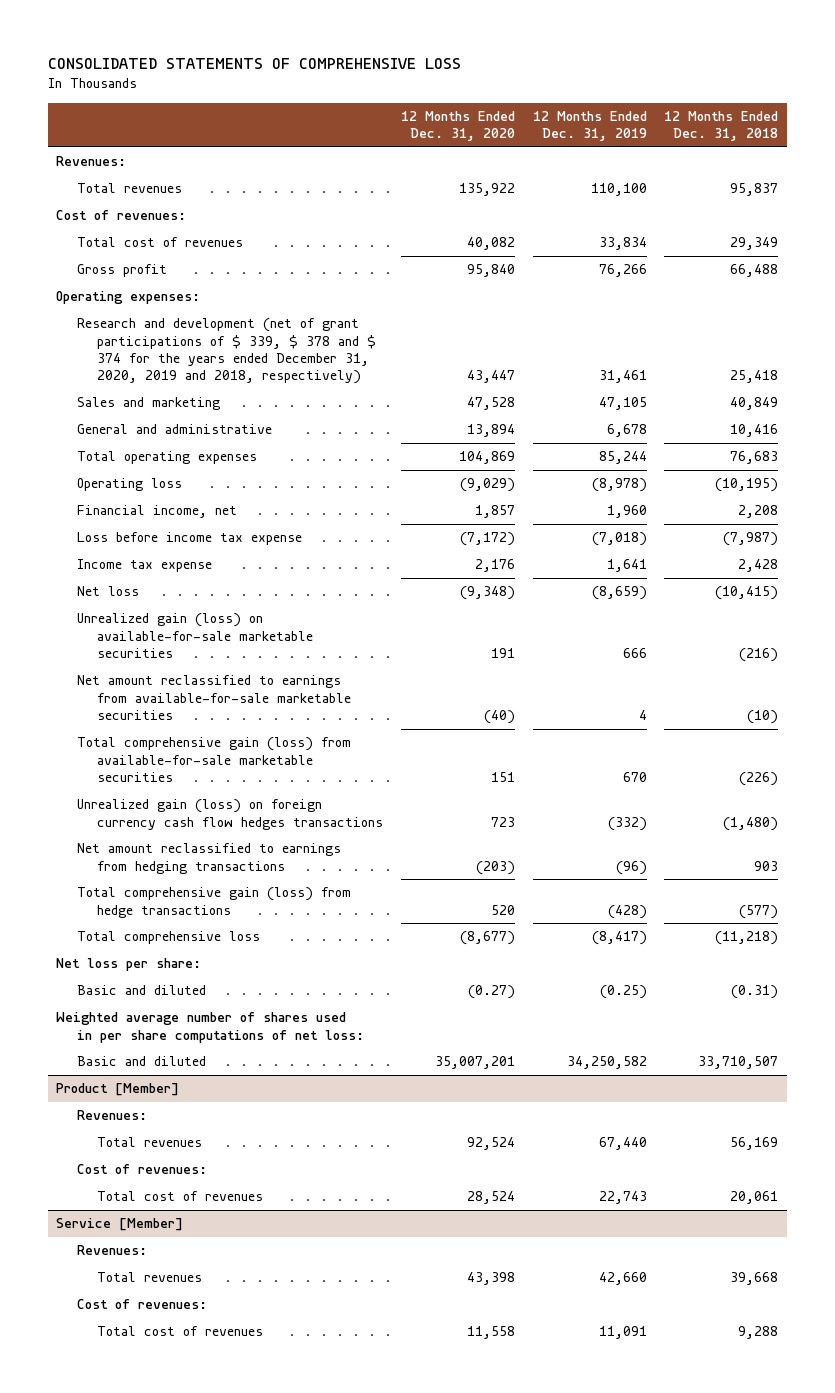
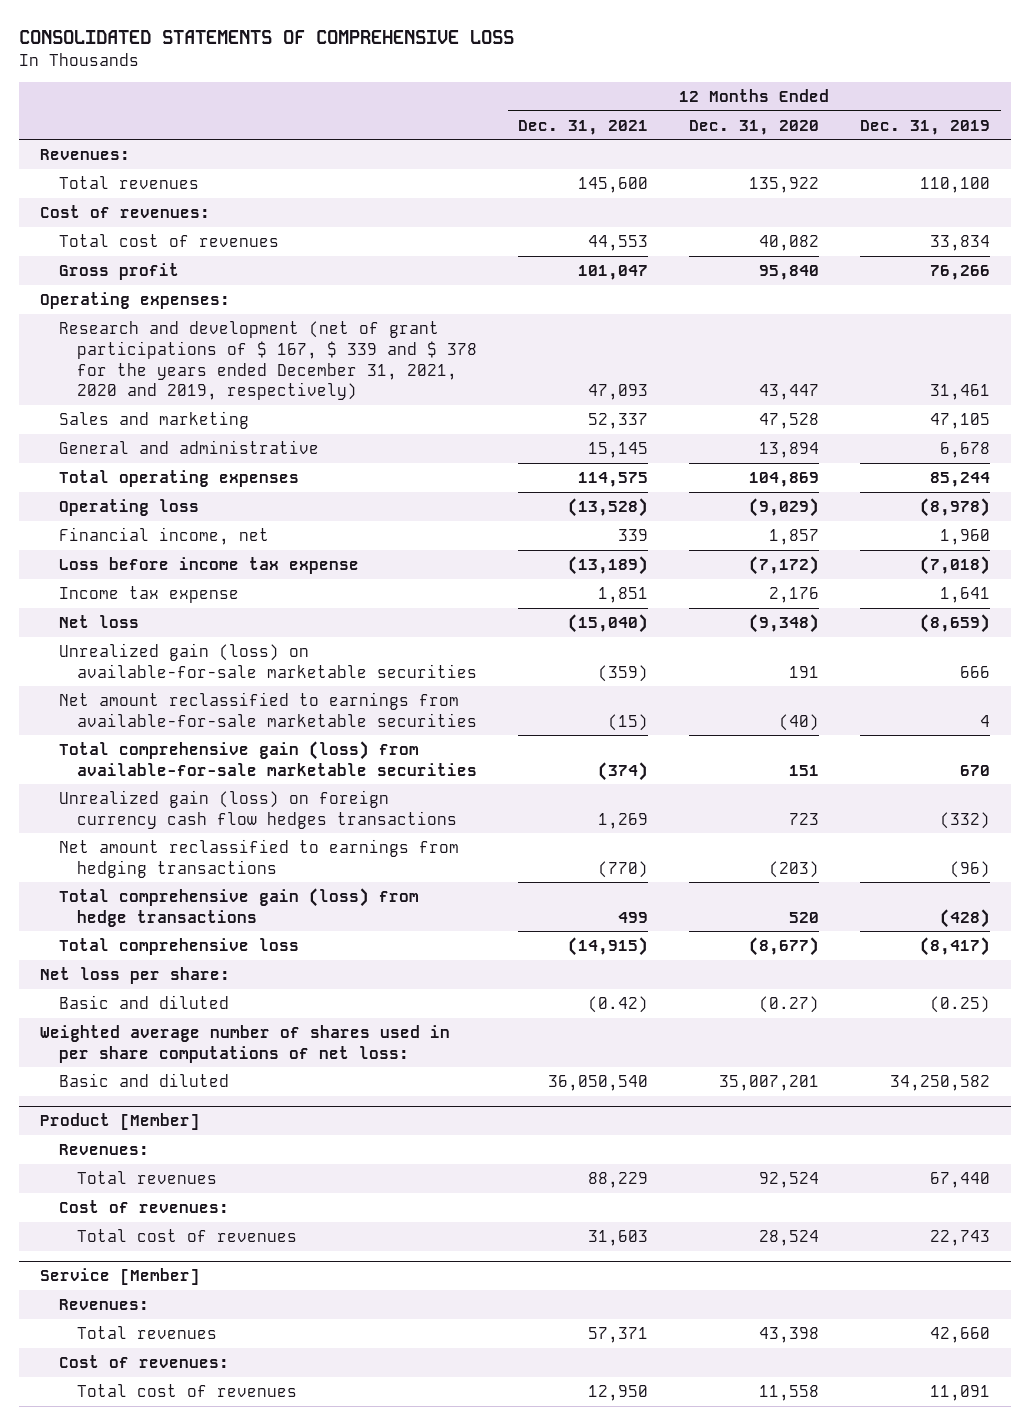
[664,110,779,142] 12 Months Ended Dec. 31, 2018 -> none
none -> [518,119,649,135] Dec. 31, 2021
[76,318,377,385] Research and development (net of grant participations of $ 339, $ 378 and $ 374 for the years ended December 31, 2020, 2019 and 2018, respectively) -> [58,320,478,401] Research and development (net of grant participations of $ 167, $ 339 and $ 378 for the years ended December 31, 2021, 2020 and 2019, respectively)

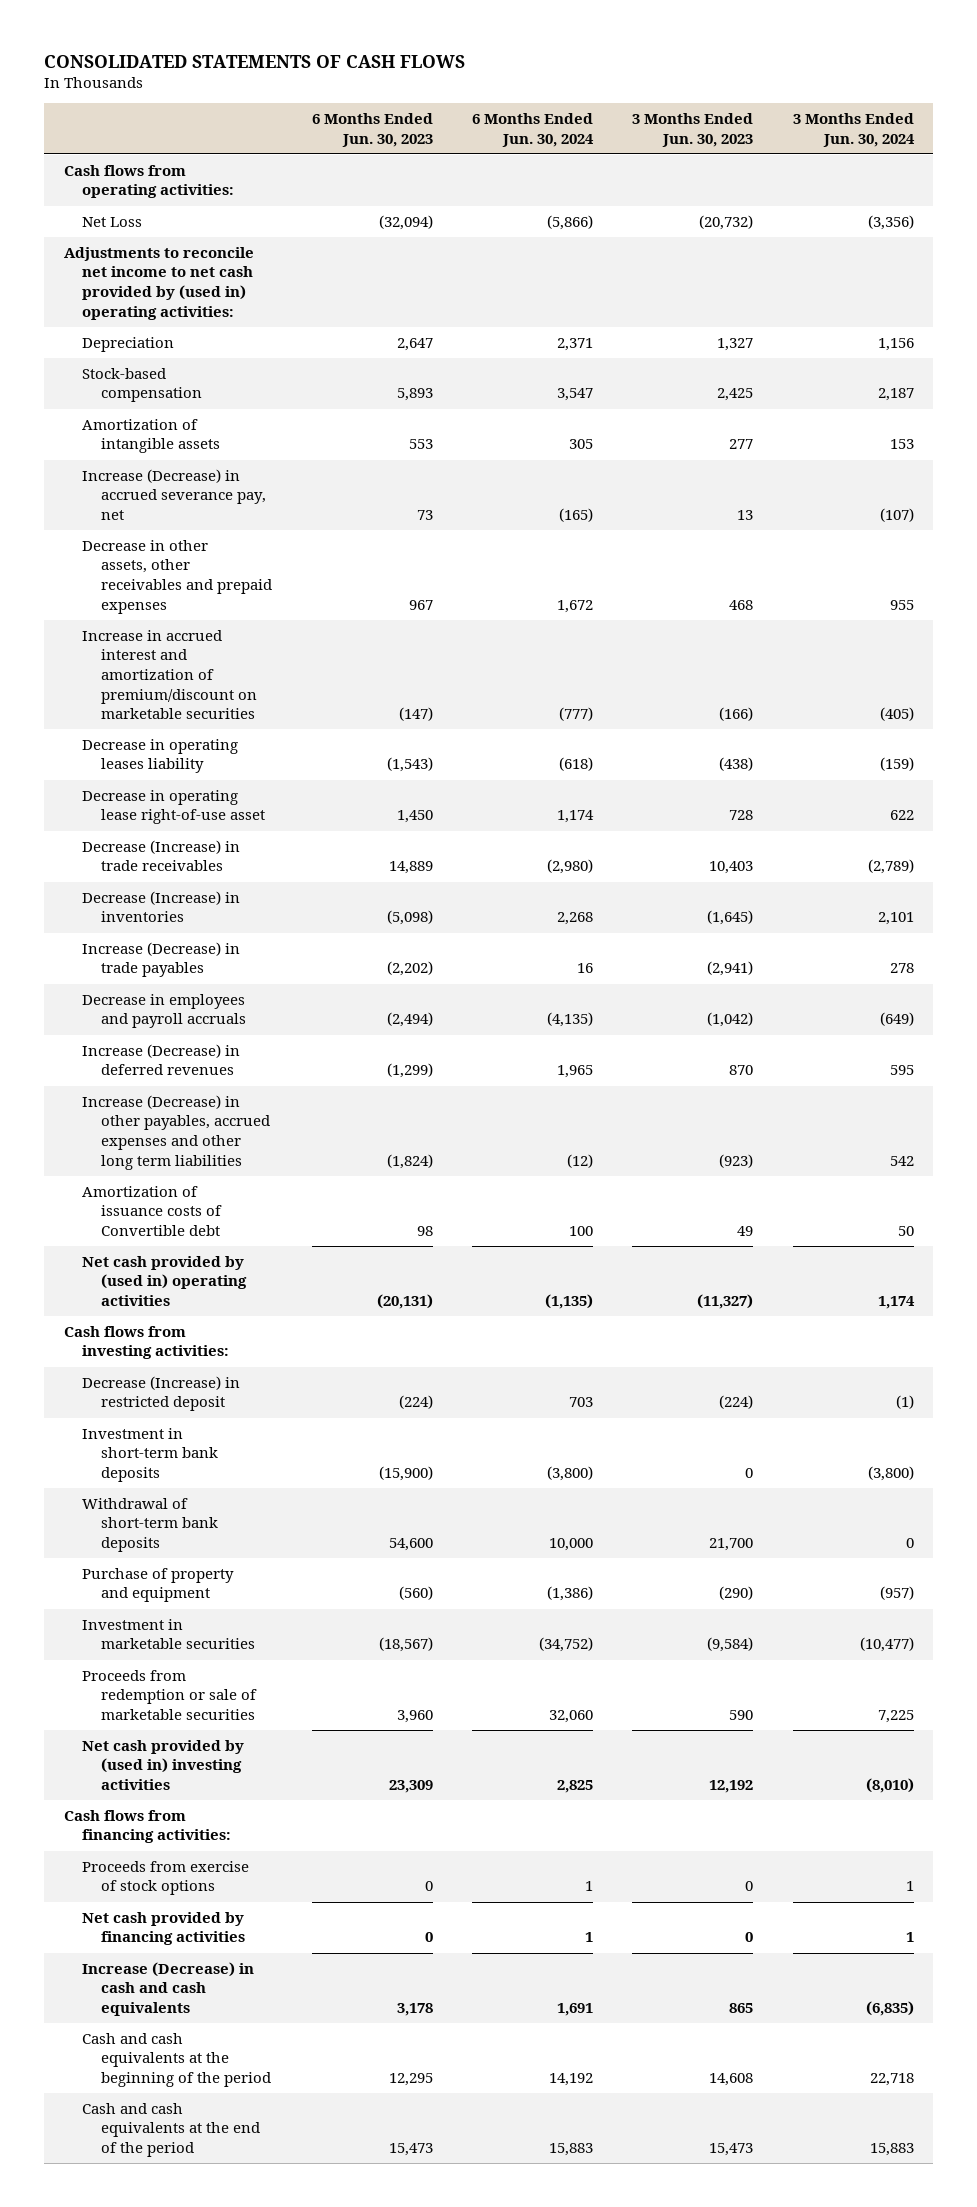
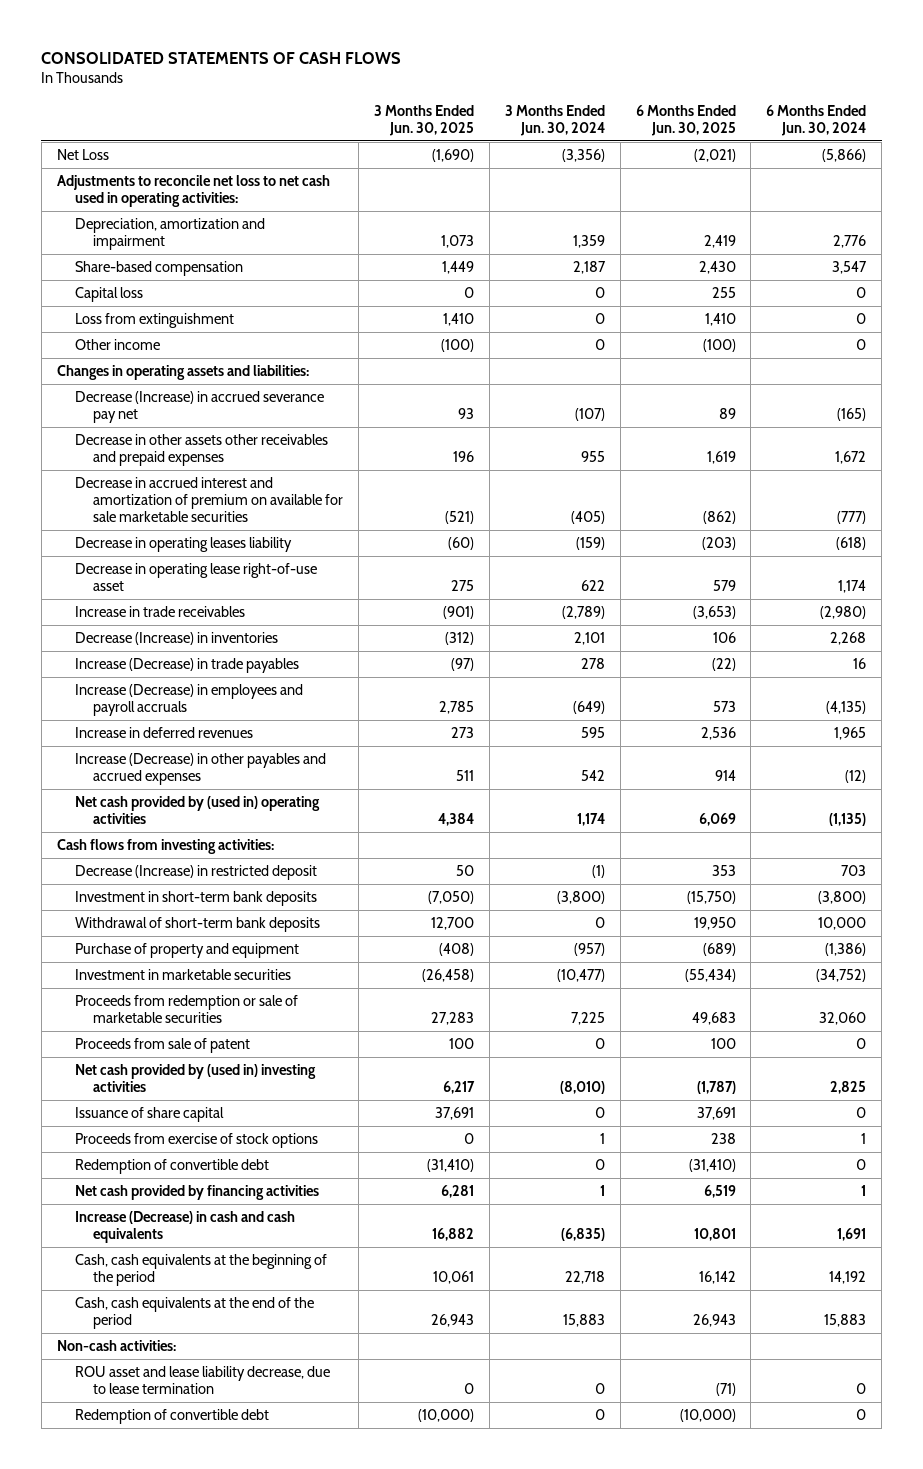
[311,113,433,147] 6 Months Ended Jun. 30, 2023 -> none
[632,113,754,147] 3 Months Ended Jun. 30, 2023 -> none
none -> [373,104,474,136] 3 Months Ended Jun. 30, 2025
none -> [635,104,736,136] 6 Months Ended Jun. 30, 2025
[63,164,235,199] Cash flows from operating activities: -> none
[82,418,221,454] Amortization of intangible assets -> none
[63,246,254,320] Adjustments to reconcile net income to net cash provided by (used in) operating activities: -> [56,174,330,207] Adjustments to reconcile net loss to net cash used in operating activities:
[82,336,175,352] Depreciation -> [74,217,265,250] Depreciation, amortization and impairment
[556,337,593,351] 2,371 -> [833,234,867,248] 2,776
[877,337,914,351] 1,156 -> [572,234,605,248] 1,359
[82,367,203,403] Stock-based compensation -> [74,260,243,276] Share-based compensation
none -> [74,286,143,302] Capital loss
none -> [74,312,234,328] Loss from extinguishment
none -> [74,338,160,350] Other income
none -> [56,364,309,380] Changes in operating assets and liabilities:
[82,468,267,521] Increase (Decrease) in accrued severance pay, net -> [74,390,324,423] Decrease (Increase) in accrued severance pay net
[82,539,273,614] Decrease in other assets, other receivables and prepaid expenses -> [74,433,328,466] Decrease in other assets other receivables and prepaid expenses
[82,629,258,720] Increase in accrued interest and amortization of premium/discount on marketable securities -> [74,476,343,523] Decrease in accrued interest and amortization of premium on available for sale marketable securities
[82,839,241,872] Decrease (Increase) in trade receivables -> [74,605,245,617] Increase in trade receivables
[82,1185,223,1237] Amortization of issuance costs of Convertible debt -> none
[82,993,247,1029] Decrease in employees and payroll accruals -> [74,683,303,716] Increase (Decrease) in employees and payroll accruals
[82,1043,241,1076] Increase (Decrease) in deferred revenues -> [74,726,253,738] Increase in deferred revenues
[82,1094,271,1170] Increase (Decrease) in other payables, accrued expenses and other long term liabilities -> [74,752,326,785] Increase (Decrease) in other payables and accrued expenses
none -> [74,1037,250,1053] Proceeds from sale of patent
[63,1809,232,1844] Cash flows from financing activities: -> none
none -> [74,1106,224,1122] Issuance of share capital
none -> [74,1158,269,1174] Redemption of convertible debt
[82,2032,272,2088] Cash and cash equivalents at the beginning of the period -> [74,1253,327,1286] Cash, cash equivalents at the beginning of the period
[82,2102,261,2158] Cash and cash equivalents at the end of the period -> [74,1296,314,1329] Cash, cash equivalents at the end of the period
none -> [56,1339,176,1351] Non-cash activities:
none -> [74,1365,330,1394] ROU asset and lease liability decrease, due to lease termination
none -> [74,1408,269,1424] Redemption of convertible debt

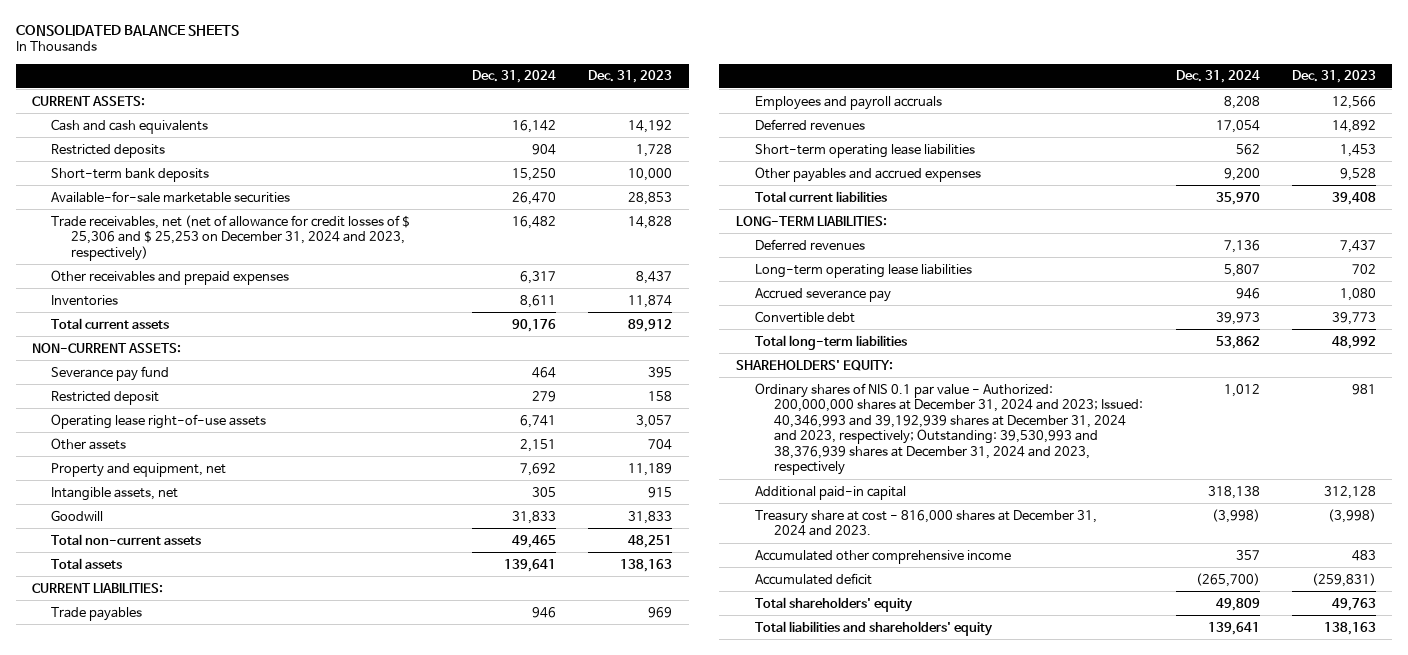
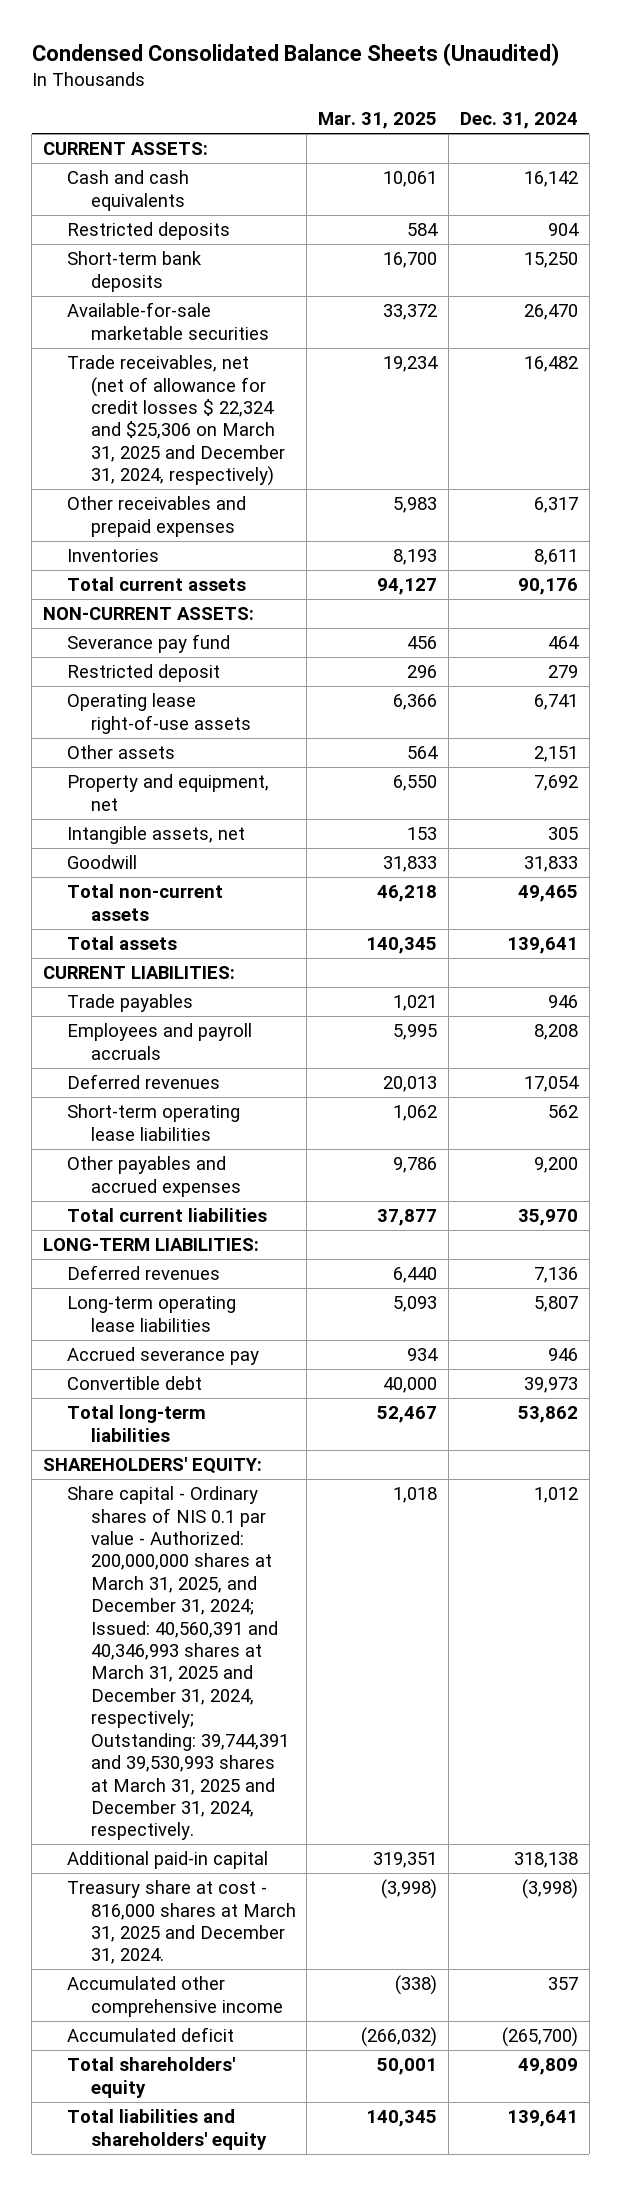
[15,24,239,36] CONSOLIDATED BALANCE SHEETS -> [31,42,559,66] Condensed Consolidated Balance Sheets (Unaudited)
[588,70,673,84] Dec. 31, 2023 -> none
none -> [318,112,438,130] Mar. 31, 2025
[51,214,411,261] Trade receivables, net (net of allowance for credit losses of $ 25,306 and $ 25,253 on December 31, 2024 and 2023, respectively) -> [66,355,285,487] Trade receivables, net (net of allowance for credit losses $ 22,324 and $25,306 on March 31, 2025 and December 31, 2024, respectively)
[754,382,1144,476] Ordinary shares of NIS 0.1 par value - Authorized: 200,000,000 shares at December 31, 2024 and 2023; Issued: 40,346,993 and 39,192,939 shares at December 31, 2024 and 2023, respectively; Outstanding: 39,530,993 and 38,376,939 shares at December 31, 2024 and 2023, respectively -> [66,1486,289,1841] Share capital - Ordinary shares of NIS 0.1 par value - Authorized: 200,000,000 shares at March 31, 2025, and December 31, 2024; Issued: 40,560,391 and 40,346,993 shares at March 31, 2025 and December 31, 2024, respectively; Outstanding: 39,744,391 and 39,530,993 shares at March 31, 2025 and December 31, 2024, respectively.
[754,509,1097,537] Treasury share at cost - 816,000 shares at December 31, 2024 and 2023. -> [66,1880,296,1965] Treasury share at cost - 816,000 shares at March 31, 2025 and December 31, 2024.

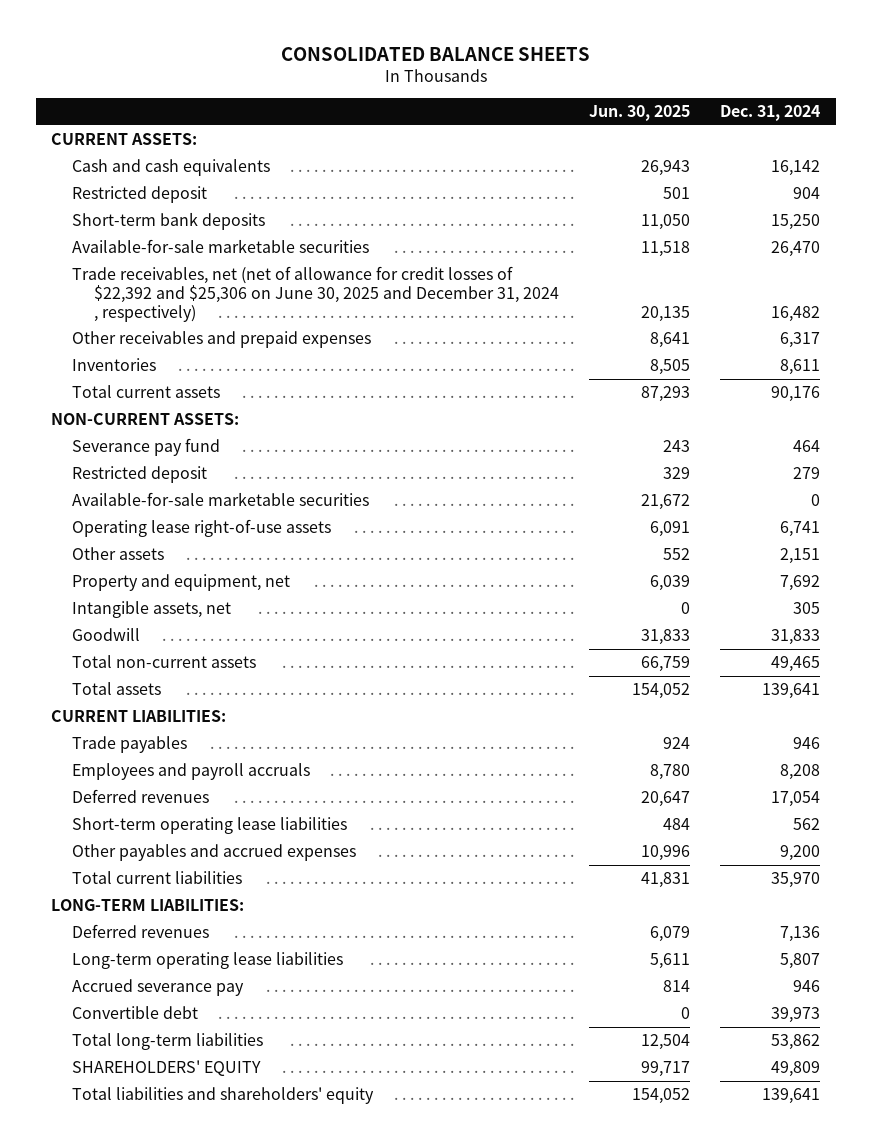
[31,42,559,66] Condensed Consolidated Balance Sheets (Unaudited) -> [280,46,590,61] CONSOLIDATED BALANCE SHEETS
[318,112,438,130] Mar. 31, 2025 -> none
none -> [589,105,691,122] Jun. 30, 2025
[66,222,230,241] Restricted deposits -> [72,186,208,204] Restricted deposit
[66,355,285,487] Trade receivables, net (net of allowance for credit losses $ 22,324 and $25,306 on March 31, 2025 and December 31, 2024, respectively) -> [72,266,559,322] Trade receivables, net (net of allowance for credit losses of $22,392 and $25,306 on June 30, 2025 and December 31, 2024 , respectively)
none -> [72,492,370,507] Available-for-sale marketable securities
[43,1457,263,1475] SHAREHOLDERS' EQUITY: -> none
[66,1486,289,1841] Share capital - Ordinary shares of NIS 0.1 par value - Authorized: 200,000,000 shares at March 31, 2025, and December 31, 2024; Issued: 40,560,391 and 40,346,993 shares at March 31, 2025 and December 31, 2024, respectively; Outstanding: 39,744,391 and 39,530,993 shares at March 31, 2025 and December 31, 2024, respectively. -> none
[66,1851,268,1870] Additional paid-in capital -> none
[66,1880,296,1965] Treasury share at cost - 816,000 shares at March 31, 2025 and December 31, 2024. -> none
[66,1976,283,2017] Accumulated other comprehensive income -> none
[66,2027,234,2043] Accumulated deficit -> none
[66,2057,235,2098] Total shareholders' equity -> [72,1060,262,1077] SHAREHOLDERS' EQUITY

